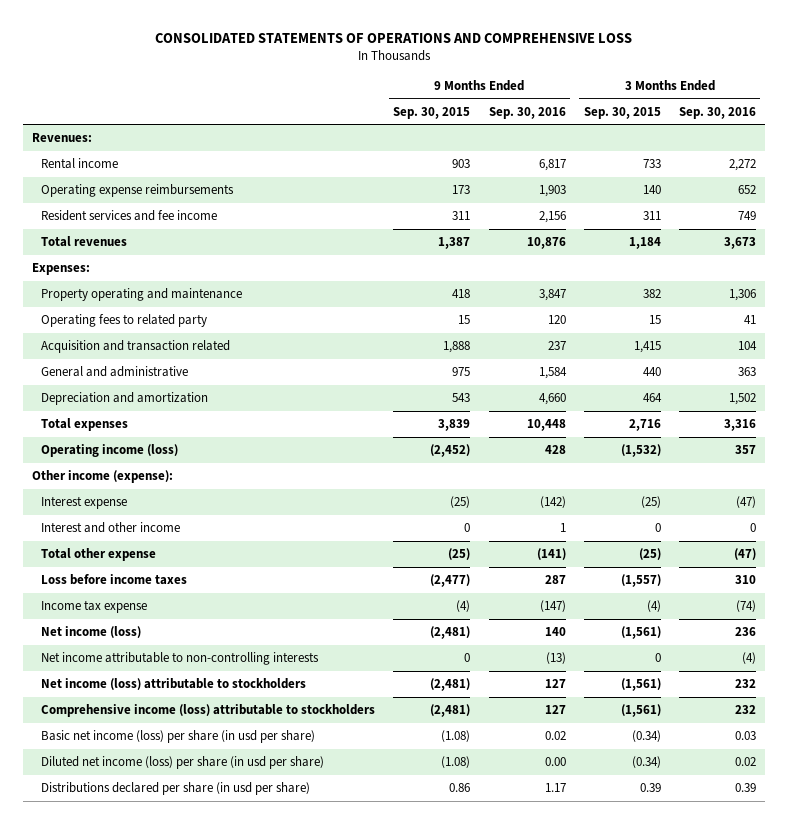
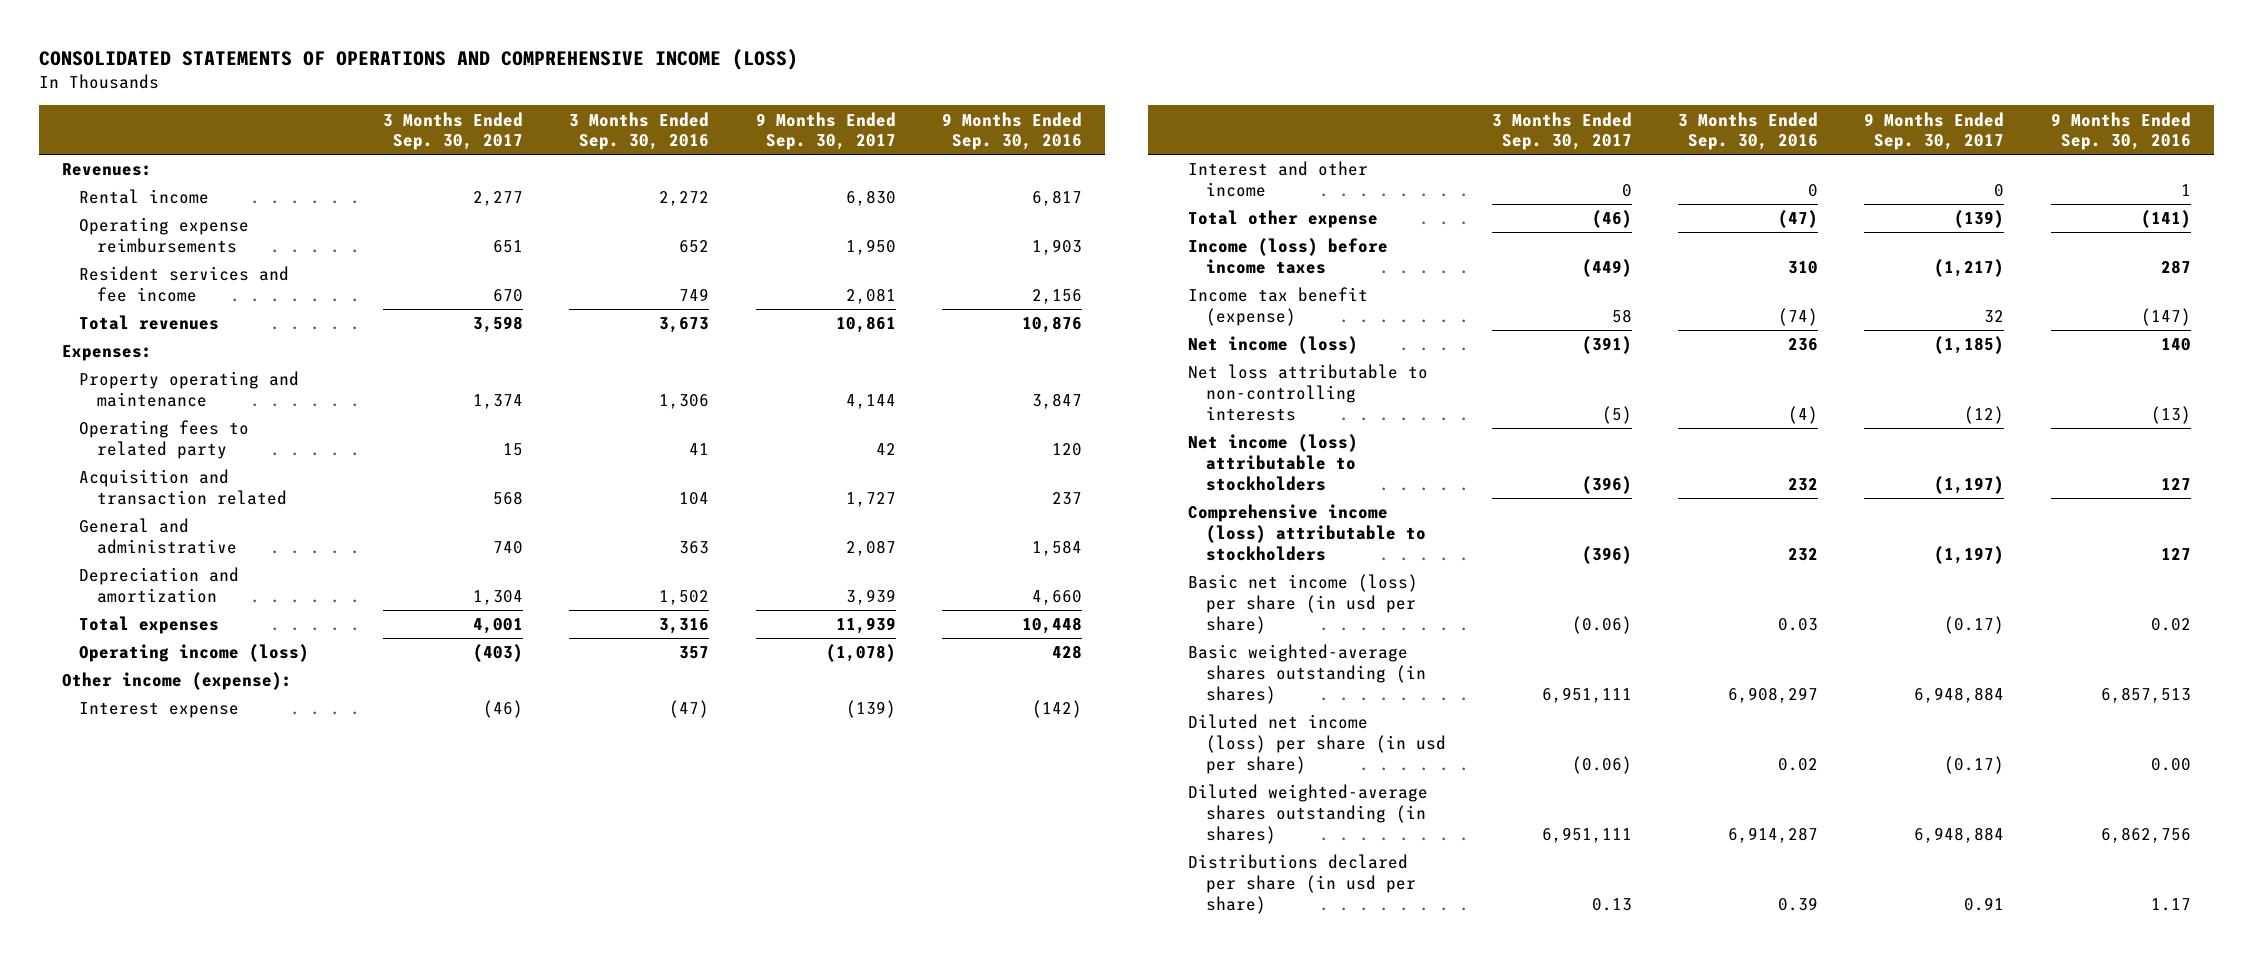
[154,33,632,44] CONSOLIDATED STATEMENTS OF OPERATIONS AND COMPREHENSIVE LOSS -> [38,49,798,71] CONSOLIDATED STATEMENTS OF OPERATIONS AND COMPREHENSIVE INCOME (LOSS)
[393,106,471,119] Sep. 30, 2015 -> none
[583,106,661,119] Sep. 30, 2015 -> none
none -> [383,111,524,151] 3 Months Ended Sep. 30, 2017
none -> [755,111,896,151] 9 Months Ended Sep. 30, 2017
[41,574,188,586] Loss before income taxes -> [1188,238,1389,274] Income (loss) before income taxes
[41,600,148,614] Income tax expense -> [1188,287,1369,326] Income tax benefit (expense)
[41,652,320,666] Net income attributable to non-controlling interests -> [1188,364,1429,421] Net loss attributable to non-controlling interests
none -> [1188,644,1426,704] Basic weighted-average shares outstanding (in shares)
none -> [1188,784,1429,844] Diluted weighted-average shares outstanding (in shares)

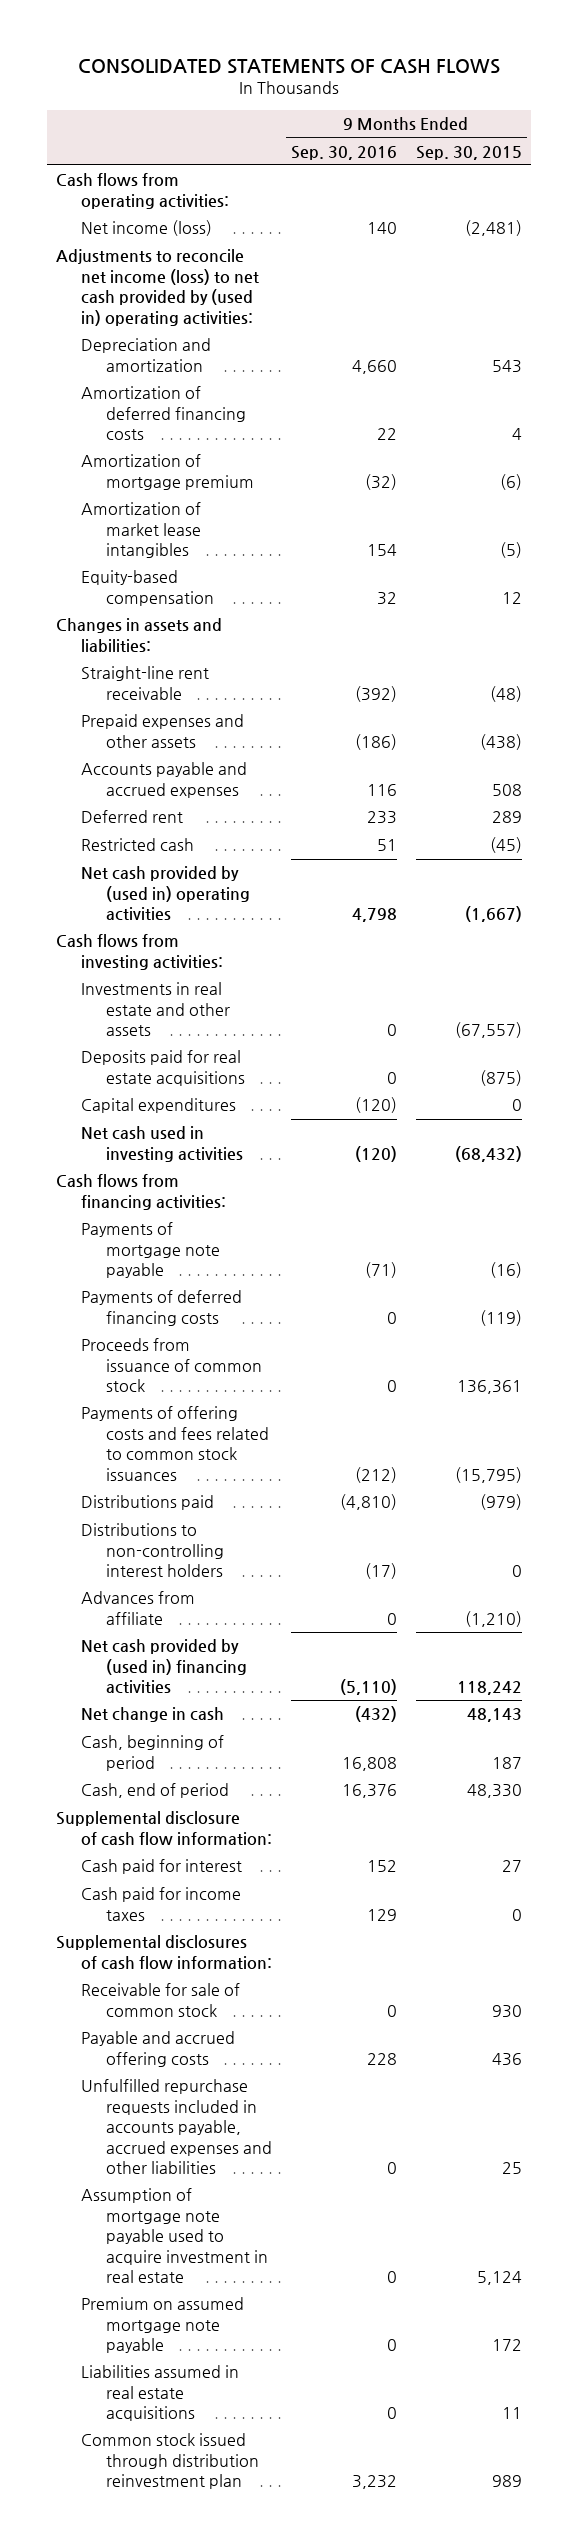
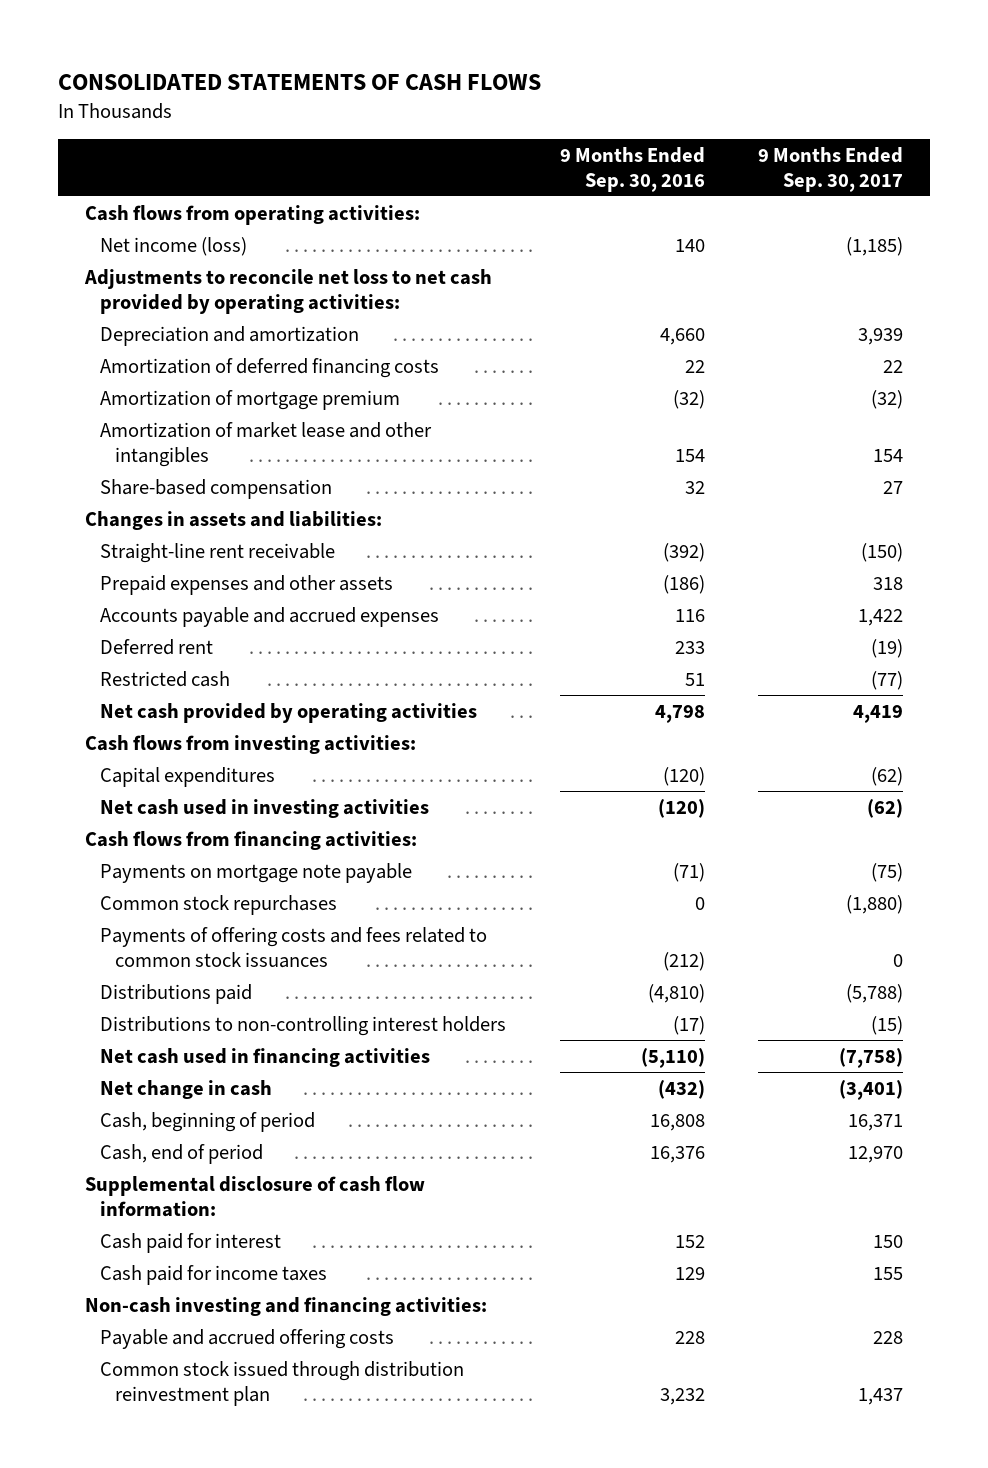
[415,145,522,160] Sep. 30, 2015 -> none
none -> [758,146,904,192] 9 Months Ended Sep. 30, 2017
[56,249,260,326] Adjustments to reconcile net income (loss) to net cash provided by (used in) operating activities: -> [83,268,492,314] Adjustments to reconcile net loss to net cash provided by operating activities:
[81,502,202,559] Amortization of market lease intangibles -> [100,421,433,467] Amortization of market lease and other intangibles
[81,570,215,606] Equity-based compensation -> [100,478,333,499] Share-based compensation
[81,866,251,922] Net cash provided by (used in) operating activities -> [100,702,478,723] Net cash provided by operating activities
[81,982,231,1037] Investments in real estate and other assets -> none
[81,1050,246,1086] Deposits paid for real estate acquisitions -> none
[81,1290,243,1326] Payments of deferred financing costs -> none
[81,1338,263,1393] Proceeds from issuance of common stock -> none
[81,1222,221,1279] Payments of mortgage note payable -> [100,862,413,883] Payments on mortgage note payable
none -> [100,894,338,915] Common stock repurchases
[81,1591,196,1625] Advances from affiliate -> none
[81,1639,248,1695] Net cash provided by (used in) financing activities -> [100,1047,431,1067] Net cash used in financing activities
[81,1983,241,2017] Receivable for sale of common stock -> none
[56,1935,273,1970] Supplemental disclosures of cash flow information: -> [84,1296,487,1316] Non-cash investing and financing activities:
[81,2079,273,2174] Unfulfilled repurchase requests included in accounts payable, accrued expenses and other liabilities -> none
[81,2188,269,2283] Assumption of mortgage note payable used to acquire investment in real estate -> none
[81,2297,245,2354] Premium on assumed mortgage note payable -> none
[81,2365,240,2422] Liabilities assumed in real estate acquisitions -> none

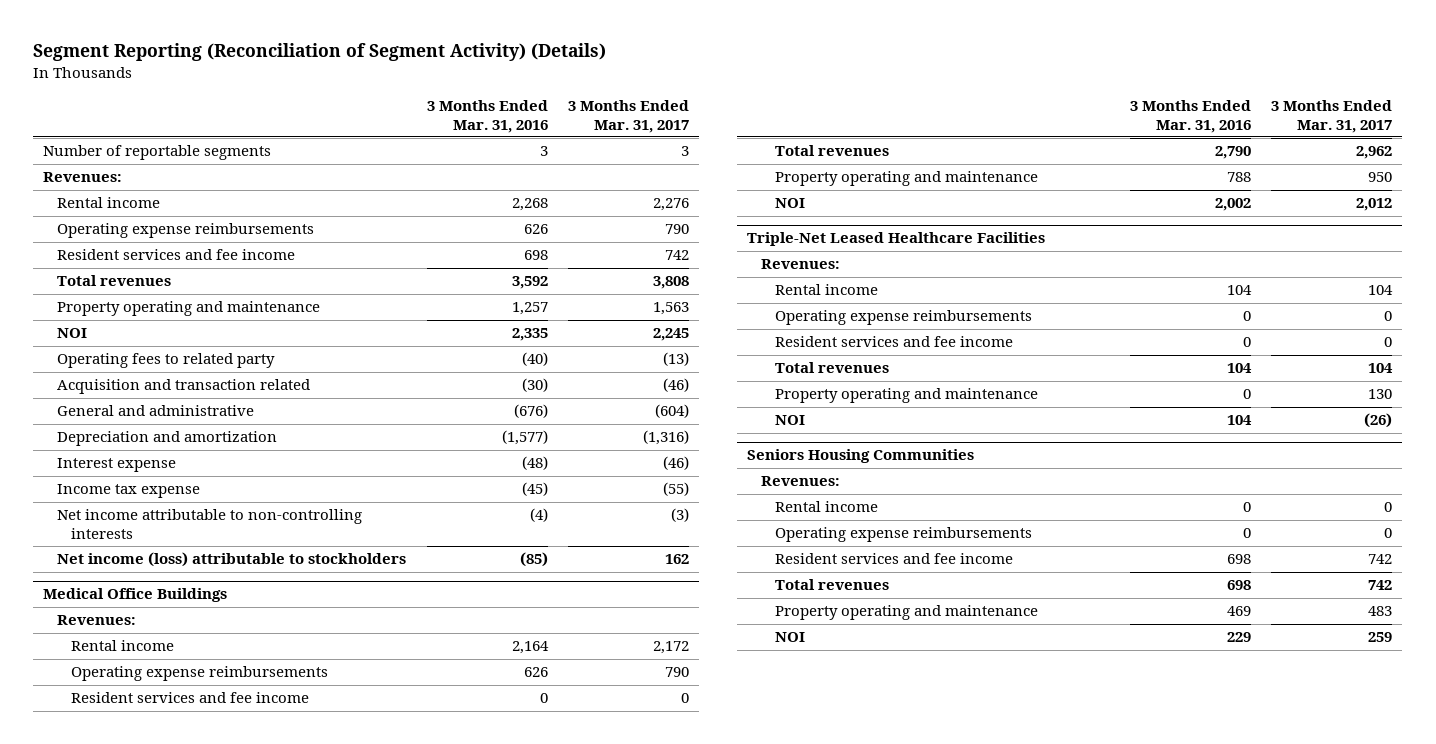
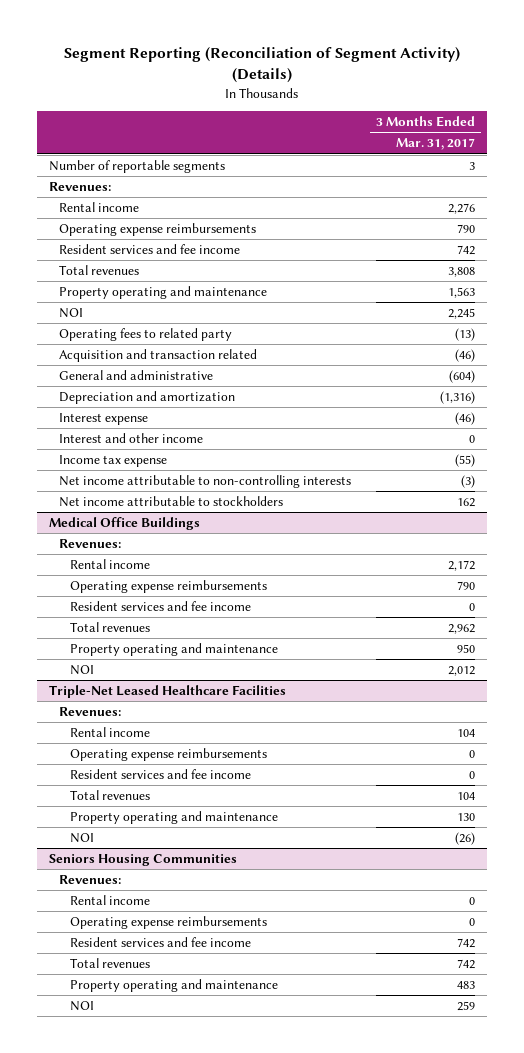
[426,100,548,133] 3 Months Ended Mar. 31, 2016 -> none
none -> [59,433,204,444] Interest and other income
[57,552,407,568] Net income (loss) attributable to stockholders -> [59,496,284,508] Net income attributable to stockholders

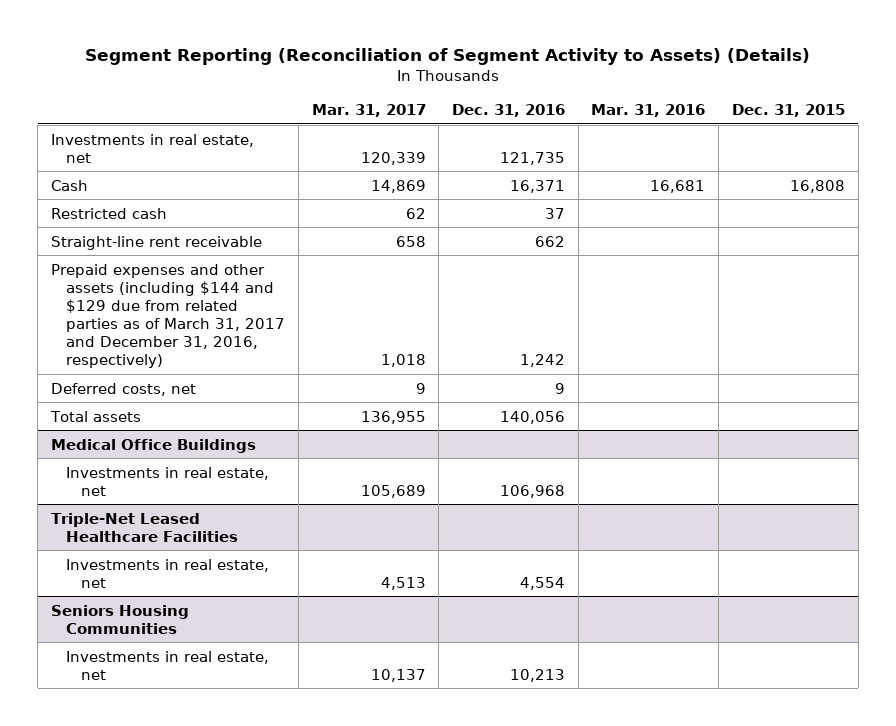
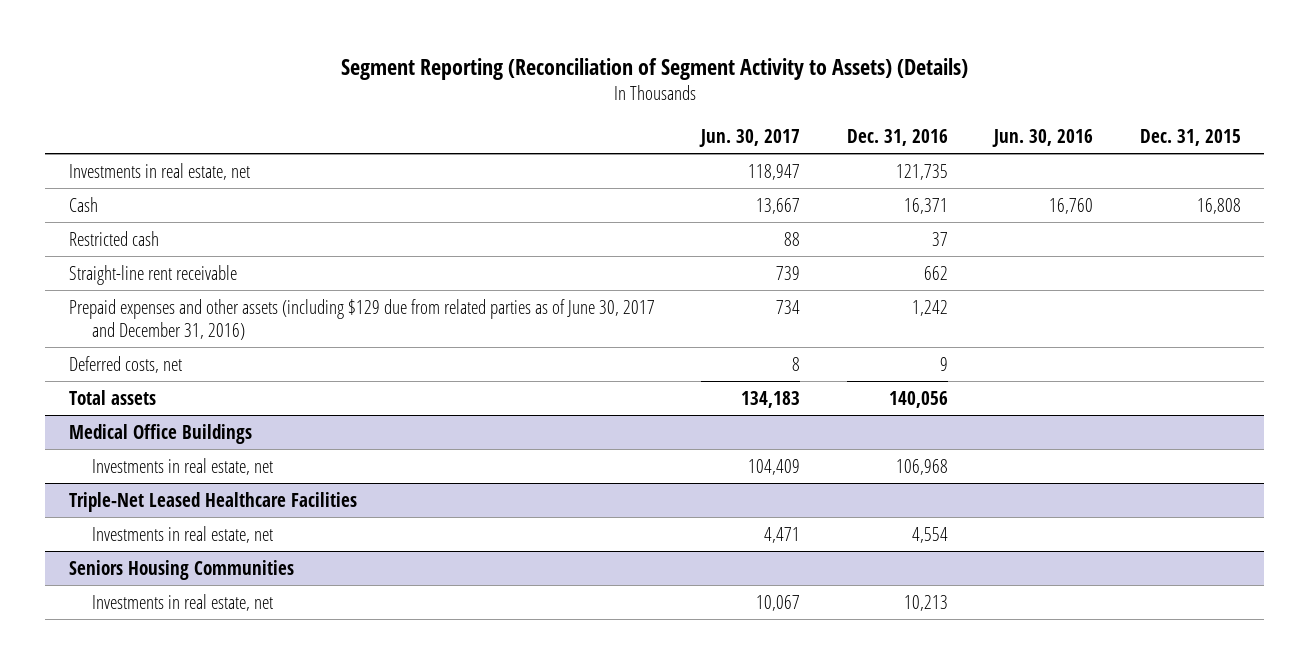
[311,104,426,118] Mar. 31, 2017 -> none
[591,104,706,118] Mar. 31, 2016 -> none
none -> [699,129,801,148] Jun. 30, 2017
none -> [992,129,1094,148] Jun. 30, 2016
[51,263,286,369] Prepaid expenses and other assets (including $144 and $129 due from related parties as of March 31, 2017 and December 31, 2016, respectively) -> [68,298,655,341] Prepaid expenses and other assets (including $129 due from related parties as of June 30, 2017 and December 31, 2016)

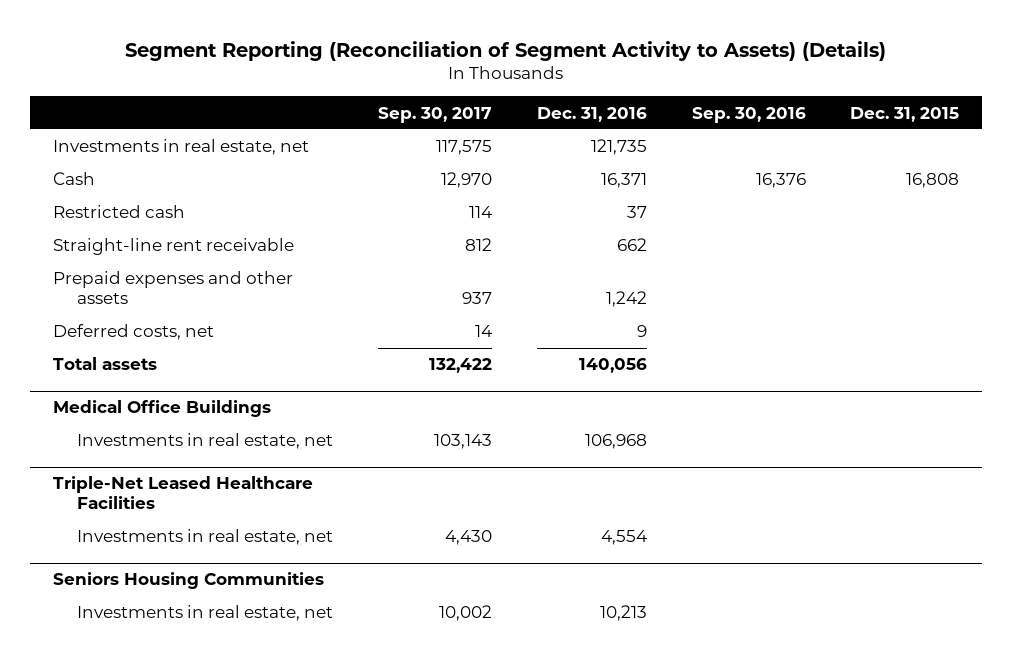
[699,129,801,148] Jun. 30, 2017 -> none
[992,129,1094,148] Jun. 30, 2016 -> none
none -> [378,106,493,123] Sep. 30, 2017
none -> [691,106,806,123] Sep. 30, 2016
[68,298,655,341] Prepaid expenses and other assets (including $129 due from related parties as of June 30, 2017 and December 31, 2016) -> [52,271,293,305] Prepaid expenses and other assets

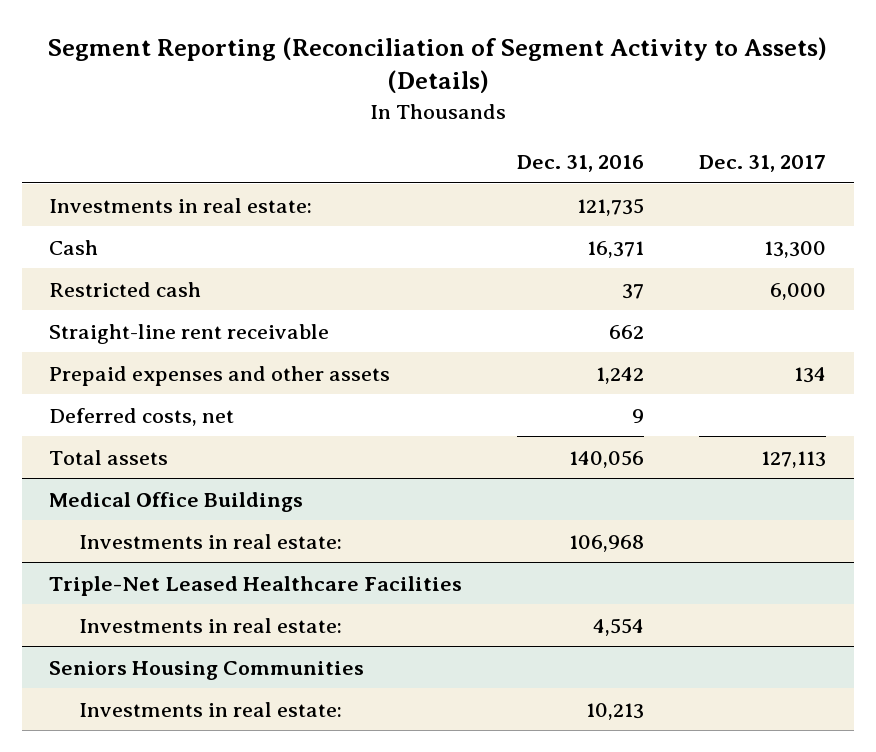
[378,106,493,123] Sep. 30, 2017 -> none
[691,106,806,123] Sep. 30, 2016 -> none
[850,106,960,122] Dec. 31, 2015 -> none
none -> [699,155,827,173] Dec. 31, 2017
[52,139,309,156] Investments in real estate, net -> [49,197,313,213] Investments in real estate:
[77,433,334,450] Investments in real estate, net -> [78,533,342,549] Investments in real estate:
[77,529,334,546] Investments in real estate, net -> [78,617,342,633] Investments in real estate:
[77,605,334,622] Investments in real estate, net -> [78,701,342,717] Investments in real estate:

